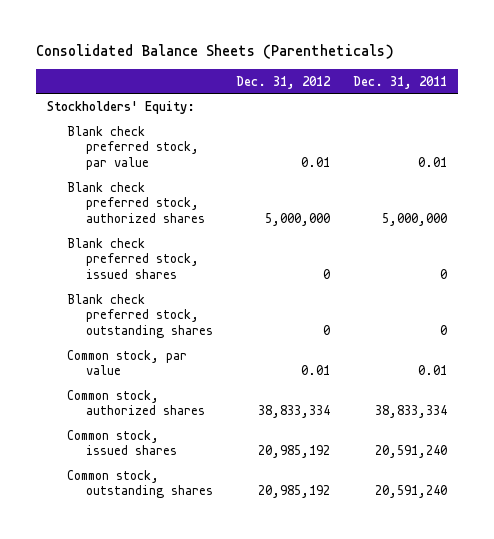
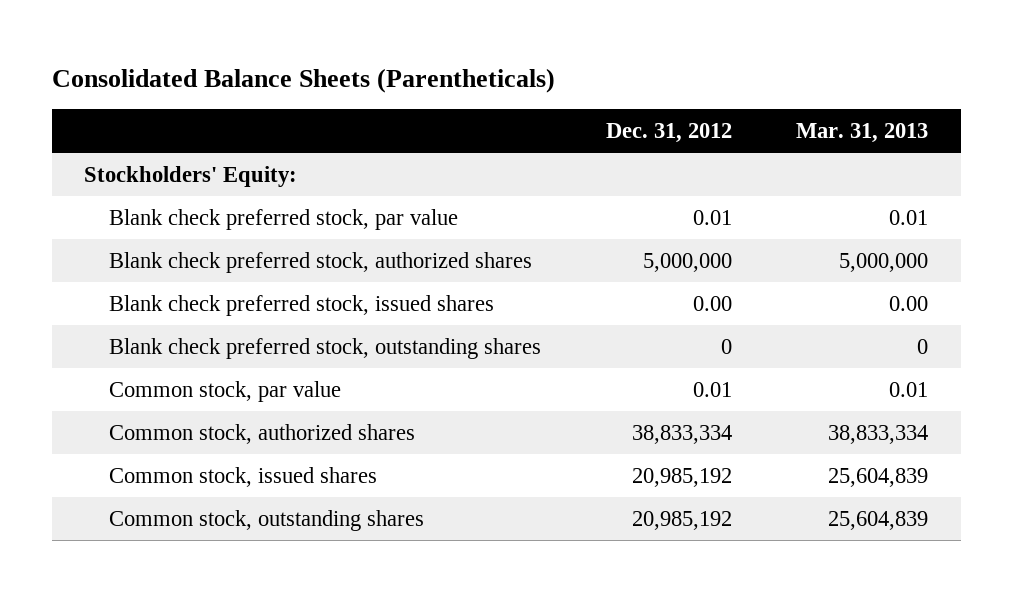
[352,75,447,89] Dec. 31, 2011 -> none
none -> [796,123,929,144] Mar. 31, 2013
[323,269,331,280] 0 -> [692,295,732,311] 0.00

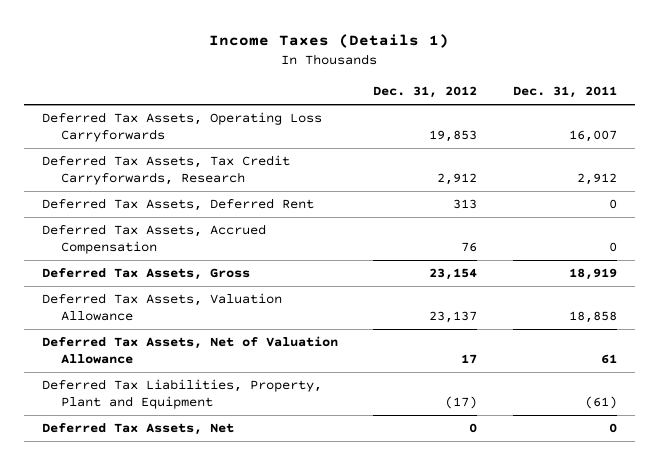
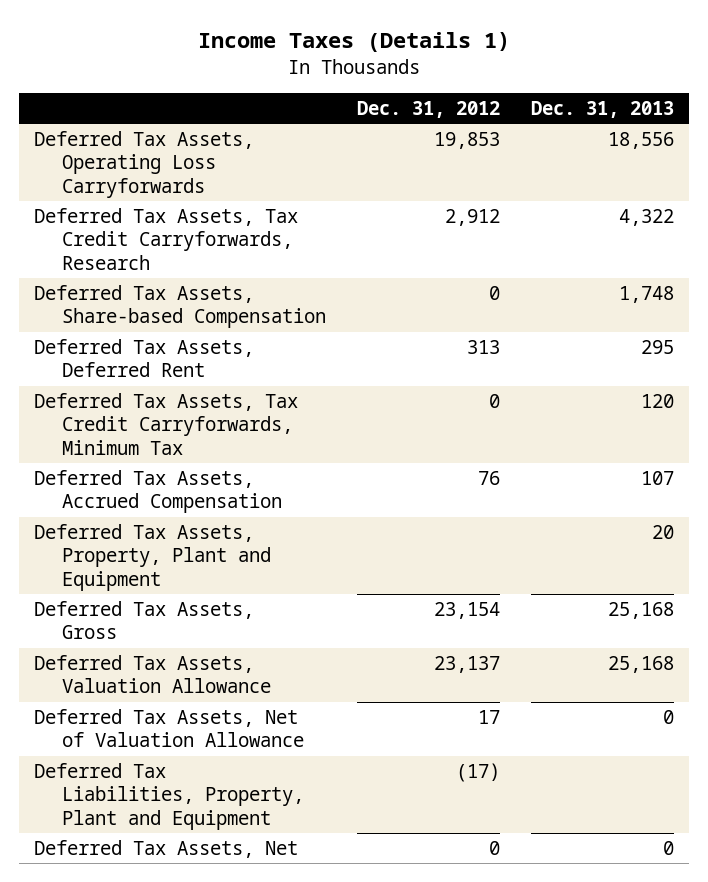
[512,86,617,99] Dec. 31, 2011 -> none
none -> [530,101,674,119] Dec. 31, 2013
none -> [34,284,327,329] Deferred Tax Assets, Share-based Compensation
none -> [34,392,299,456] Deferred Tax Assets, Tax Credit Carryforwards, Minimum Tax
none -> [34,523,272,592] Deferred Tax Assets, Property, Plant and Equipment

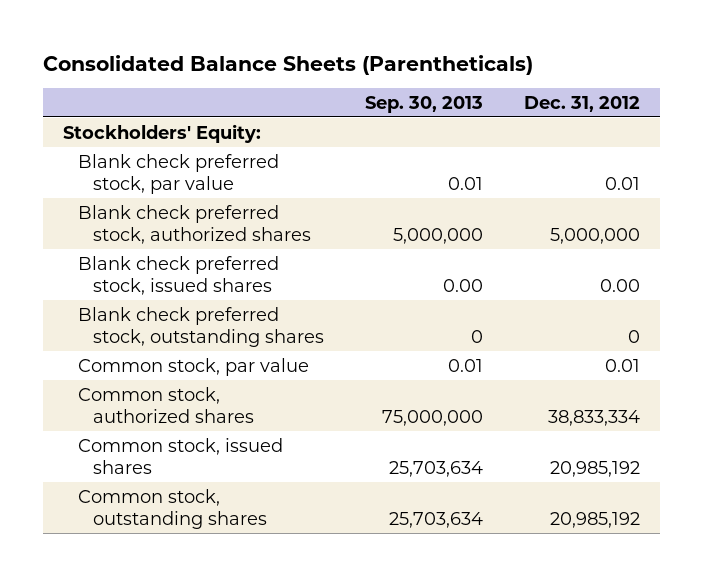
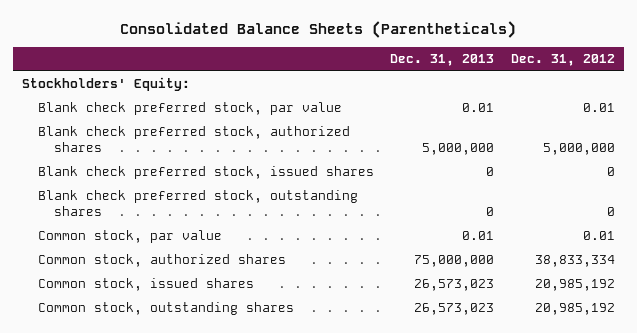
[364,95,483,113] Sep. 30, 2013 -> none
none -> [390,54,495,67] Dec. 31, 2013
[599,278,640,292] 0.00 -> [607,167,616,177] 0

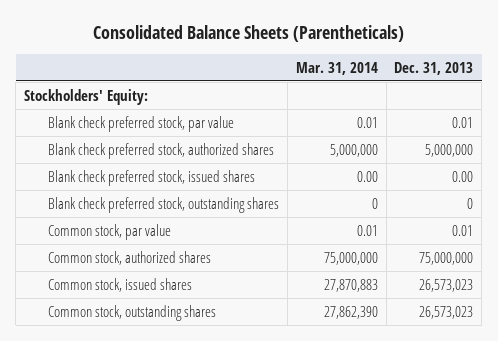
[511,54,616,67] Dec. 31, 2012 -> none
none -> [295,62,378,76] Mar. 31, 2014
[486,167,495,177] 0 -> [452,170,474,182] 0.00

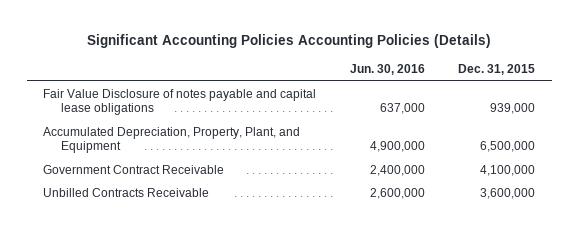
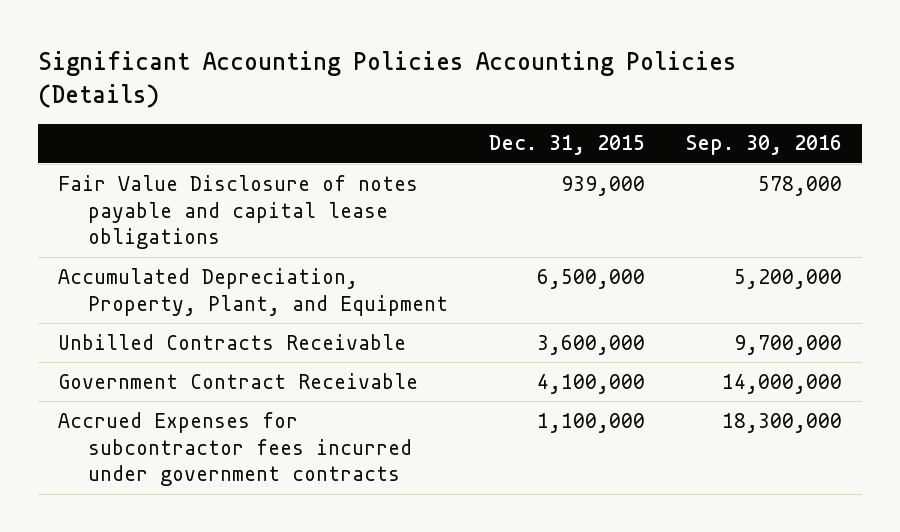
[349,63,425,75] Jun. 30, 2016 -> none
none -> [685,135,842,156] Sep. 30, 2016
[43,164,225,174] Government Contract Receivable -> [58,372,419,389] Government Contract Receivable
none -> [58,411,412,487] Accrued Expenses for subcontractor fees incurred under government contracts

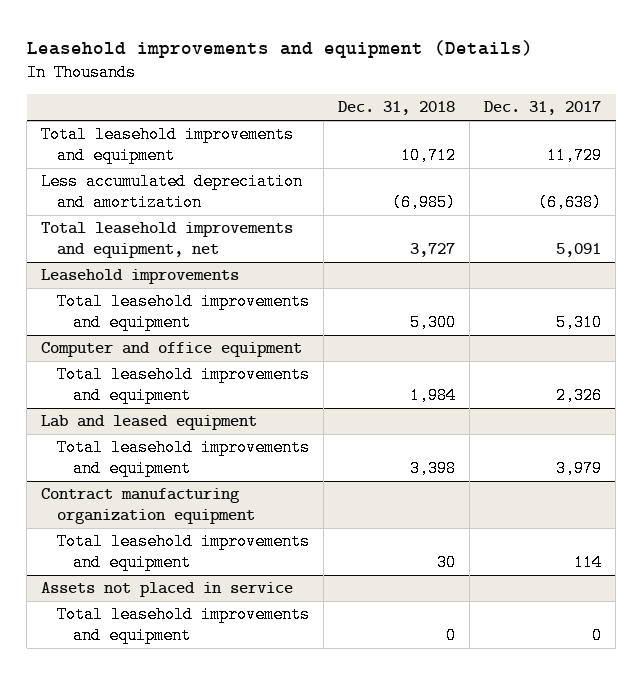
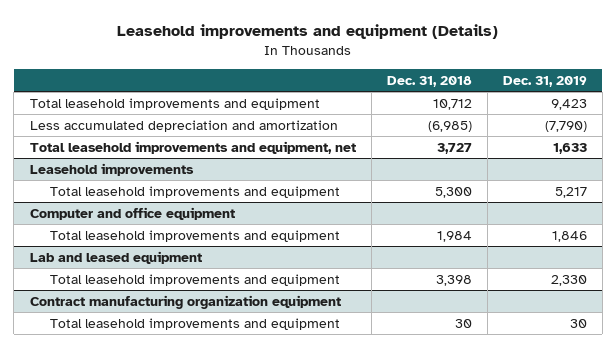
[484,101,602,116] Dec. 31, 2017 -> none
none -> [502,75,587,87] Dec. 31, 2019
[41,582,294,598] Assets not placed in service -> none
[57,606,311,645] Total leasehold improvements and equipment -> none

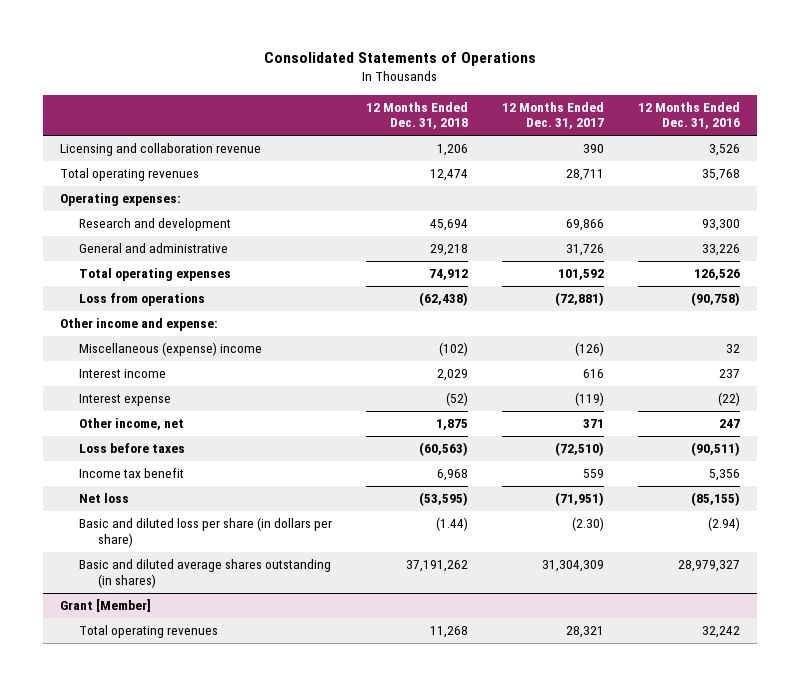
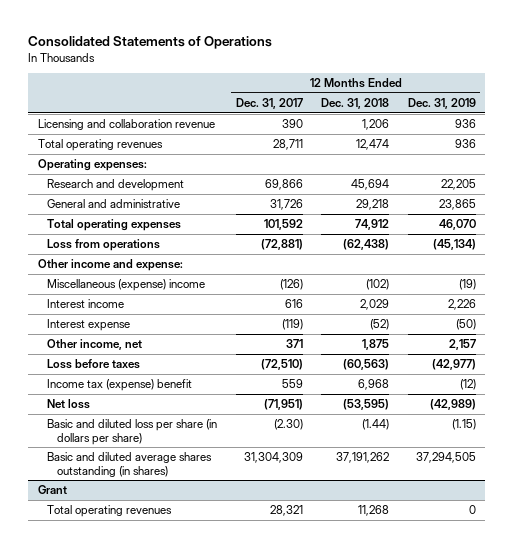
[638,101,741,130] 12 Months Ended Dec. 31, 2016 -> none
none -> [407,97,476,109] Dec. 31, 2019
[79,468,185,479] Income tax benefit -> [47,379,193,392] Income tax (expense) benefit
[59,599,151,613] Grant [Member] -> [37,485,67,495] Grant

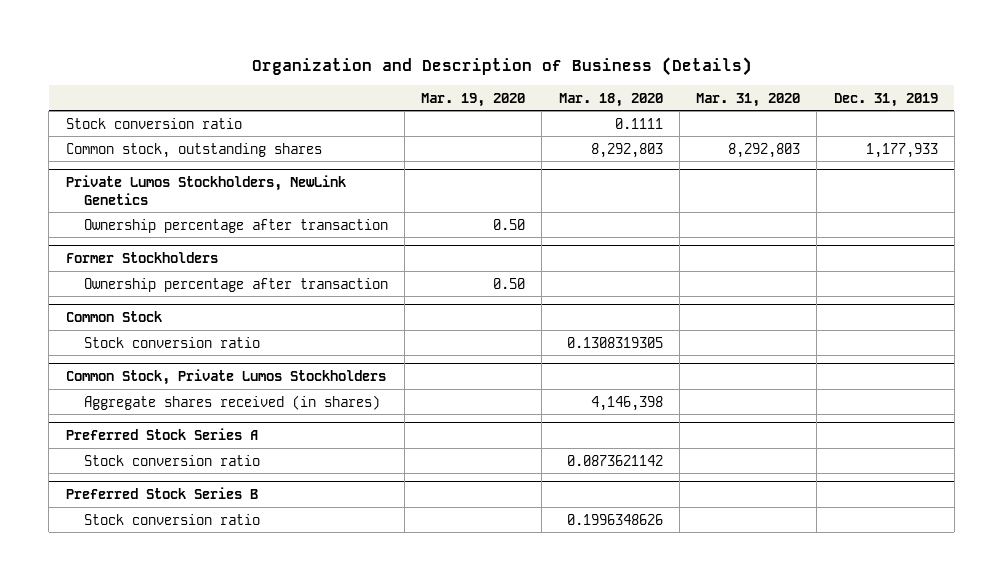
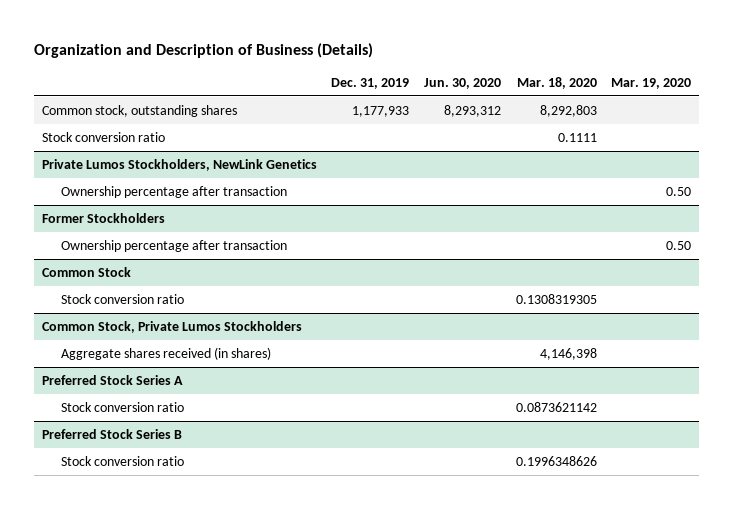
[696,92,801,107] Mar. 31, 2020 -> none
none -> [423,77,501,89] Jun. 30, 2020
[65,117,242,129] Stock conversion ratio -> [41,131,165,142] Stock conversion ratio

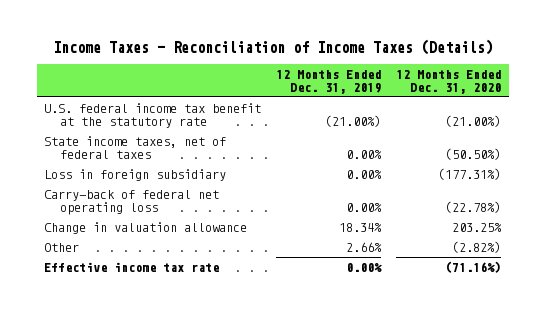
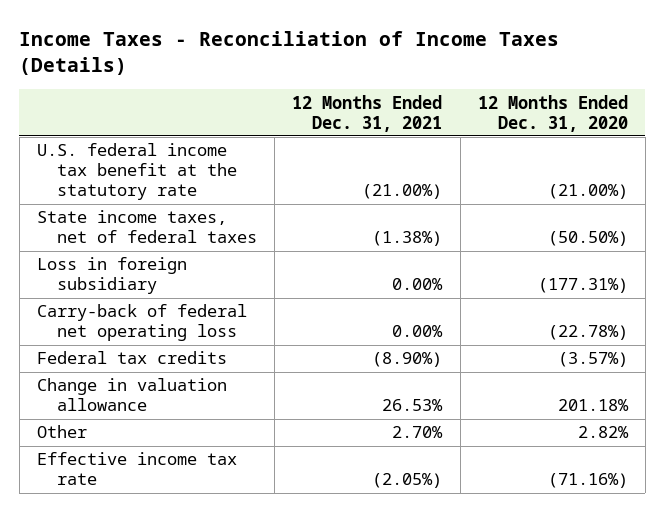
[276,69,382,94] 12 Months Ended Dec. 31, 2019 -> none
none -> [292,94,443,132] 12 Months Ended Dec. 31, 2021
none -> [36,351,227,365] Federal tax credits
[452,222,503,232] 203.25% -> [557,399,629,412] 201.18%
[452,240,502,253] (2.82%) -> [577,426,629,439] 2.82%

